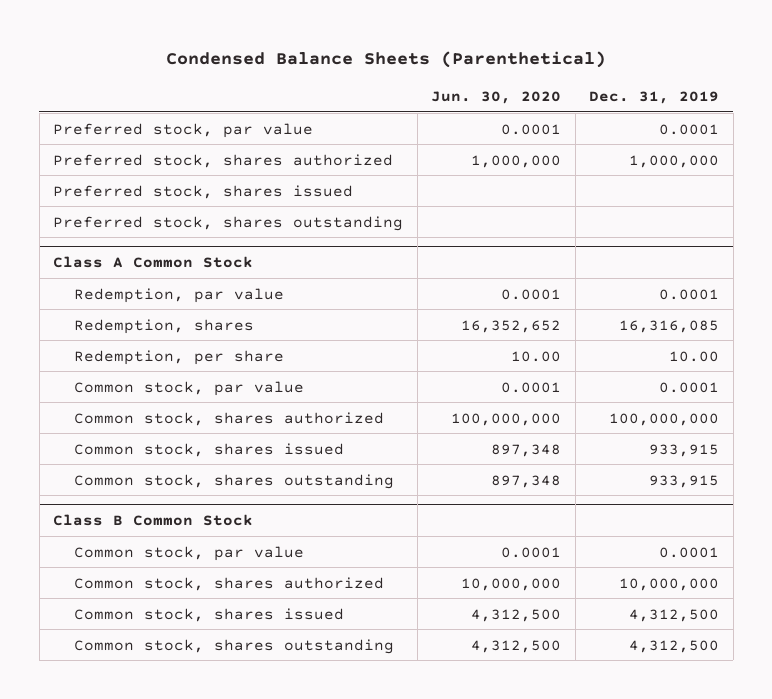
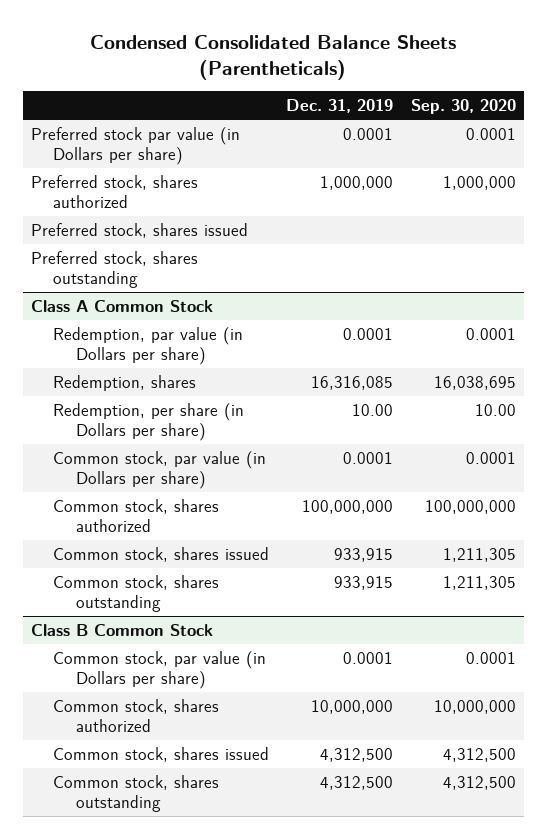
[166,51,607,69] Condensed Balance Sheets (Parenthetical) -> [90,34,457,80] Condensed Consolidated Balance Sheets (Parentheticals)
[431,91,562,105] Jun. 30, 2020 -> none
none -> [410,99,516,115] Sep. 30, 2020
[53,122,314,138] Preferred stock, par value -> [31,126,241,166] Preferred stock par value (in Dollars per share)
[74,287,285,303] Redemption, par value -> [53,326,244,366] Redemption, par value (in Dollars per share)
[74,349,285,365] Redemption, per share -> [53,402,245,442] Redemption, per share (in Dollars per share)
[74,380,305,396] Common stock, par value -> [53,450,267,490] Common stock, par value (in Dollars per share)
[74,545,305,561] Common stock, par value -> [53,650,267,690] Common stock, par value (in Dollars per share)

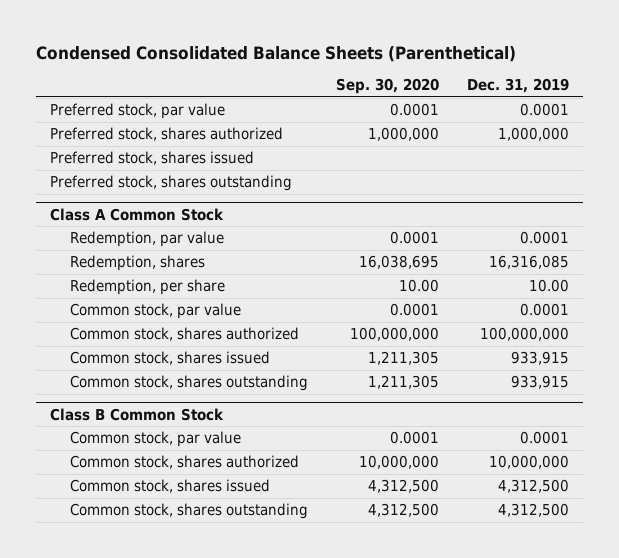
[90,34,457,80] Condensed Consolidated Balance Sheets (Parentheticals) -> [35,45,516,62] Condensed Consolidated Balance Sheets (Parenthetical)
[31,126,241,166] Preferred stock par value (in Dollars per share) -> [49,103,225,120] Preferred stock, par value
[53,326,244,366] Redemption, par value (in Dollars per share) -> [70,231,225,248] Redemption, par value
[53,402,245,442] Redemption, per share (in Dollars per share) -> [70,279,226,296] Redemption, per share
[53,450,267,490] Common stock, par value (in Dollars per share) -> [70,303,242,320] Common stock, par value
[53,650,267,690] Common stock, par value (in Dollars per share) -> [70,431,242,448] Common stock, par value

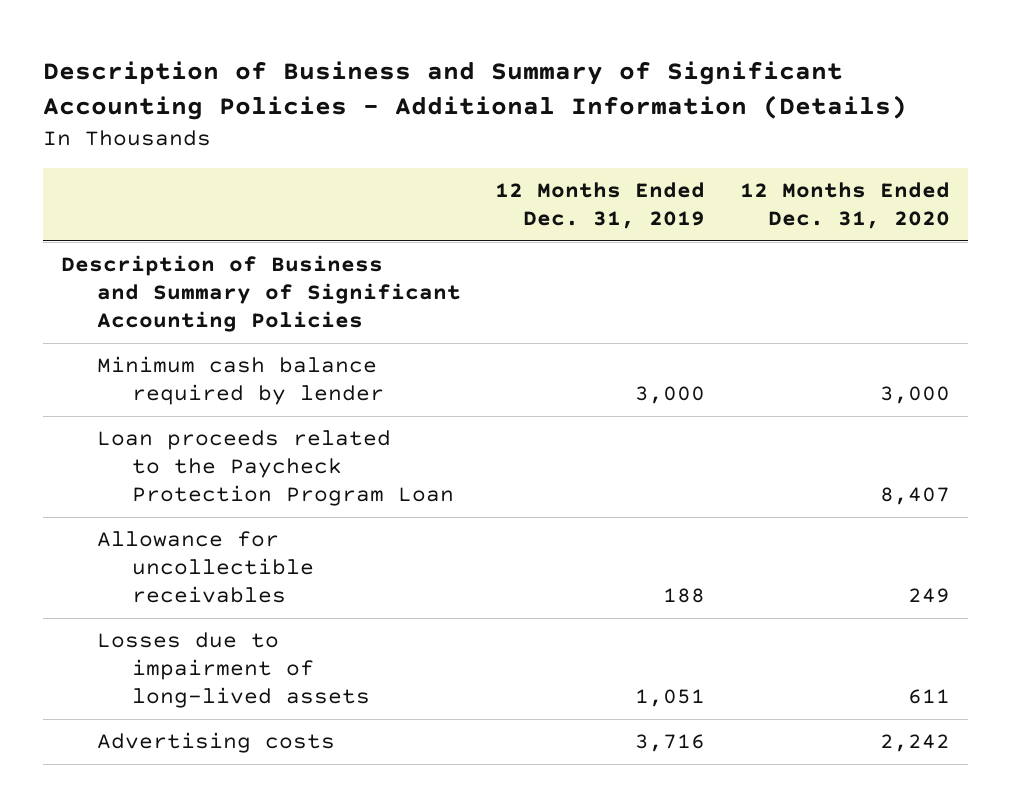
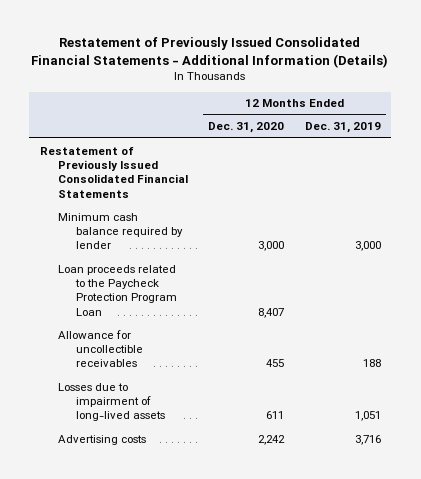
[43,60,908,121] Description of Business and Summary of Significant Accounting Policies - Additional Information (Details) -> [31,37,389,68] Restatement of Previously Issued Consolidated Financial Statements - Additional Information (Details)
[60,255,461,332] Description of Business and Summary of Significant Accounting Policies -> none
none -> [39,146,188,198] Restatement of Previously Issued Consolidated Financial Statements
[908,587,951,603] 249 -> [266,359,285,368] 455

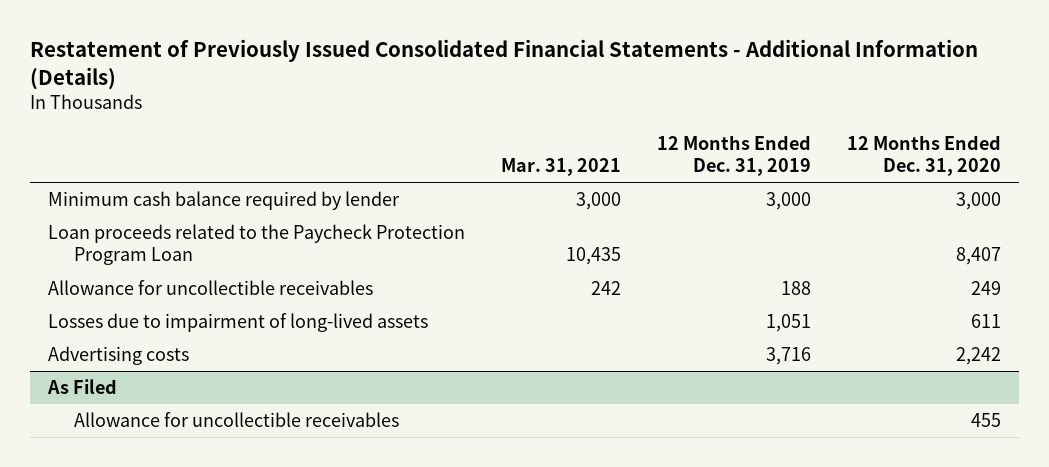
none -> [500,157,621,176] Mar. 31, 2021
[39,146,188,198] Restatement of Previously Issued Consolidated Financial Statements -> none
[266,359,285,368] 455 -> [971,281,1002,296] 249
none -> [46,379,117,395] As Filed
none -> [73,412,399,428] Allowance for uncollectible receivables

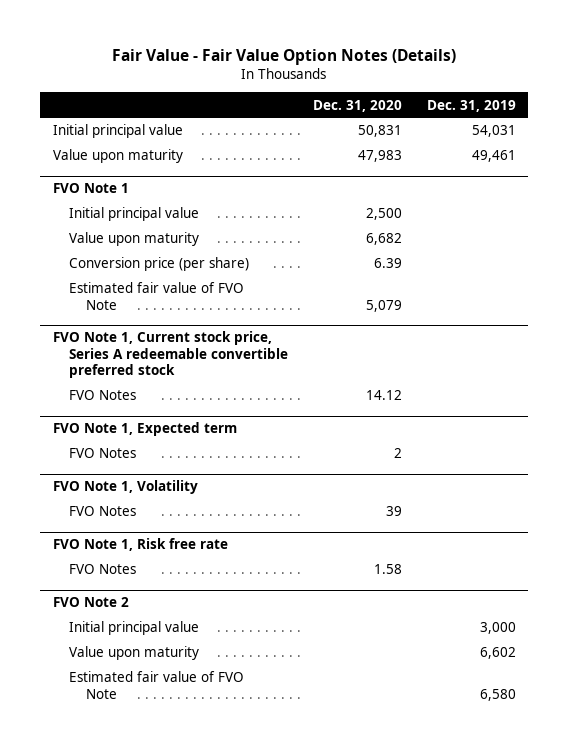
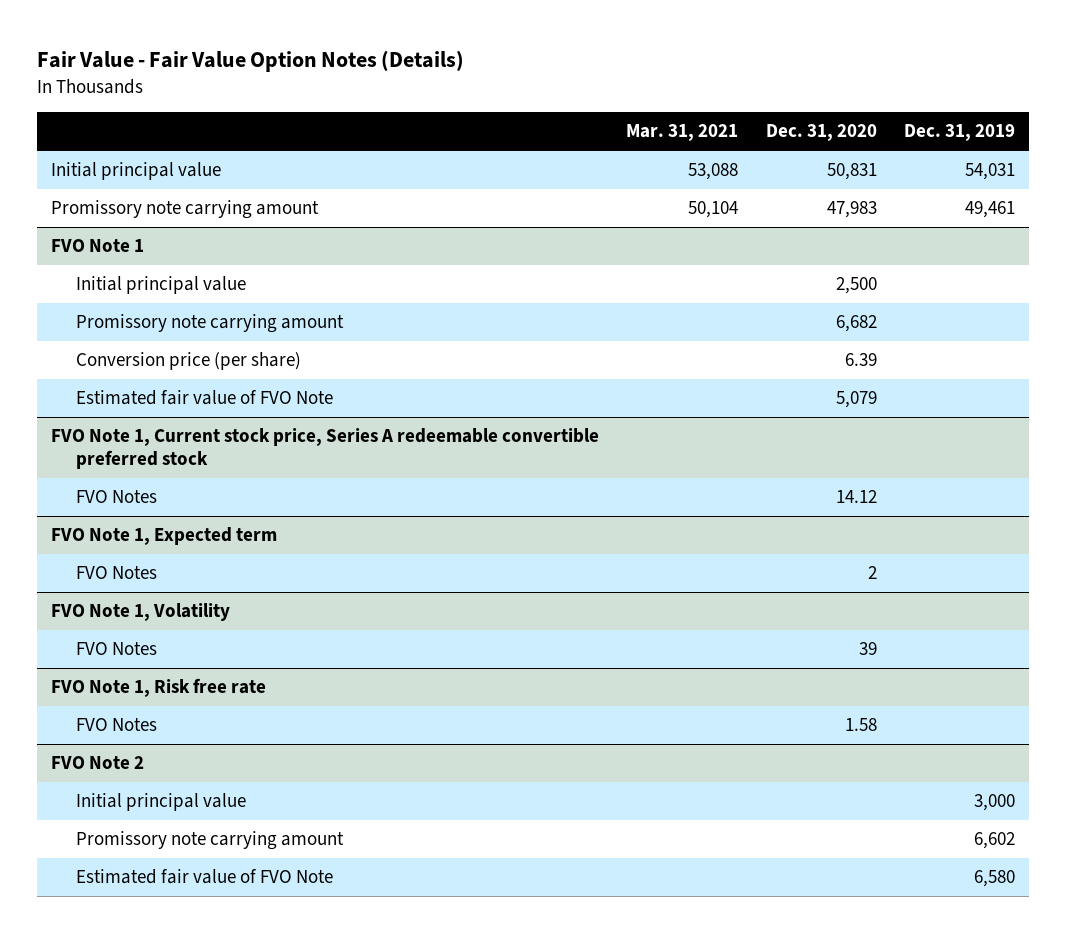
none -> [626,124,739,142] Mar. 31, 2021
[52,149,183,164] Value upon maturity -> [50,200,319,220] Promissory note carrying amount
[69,232,200,247] Value upon maturity -> [75,314,344,334] Promissory note carrying amount
[69,646,200,661] Value upon maturity -> [75,831,344,851] Promissory note carrying amount

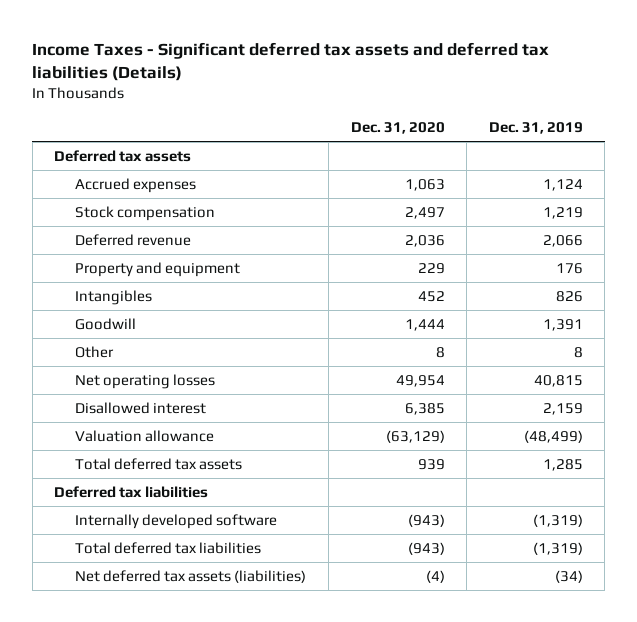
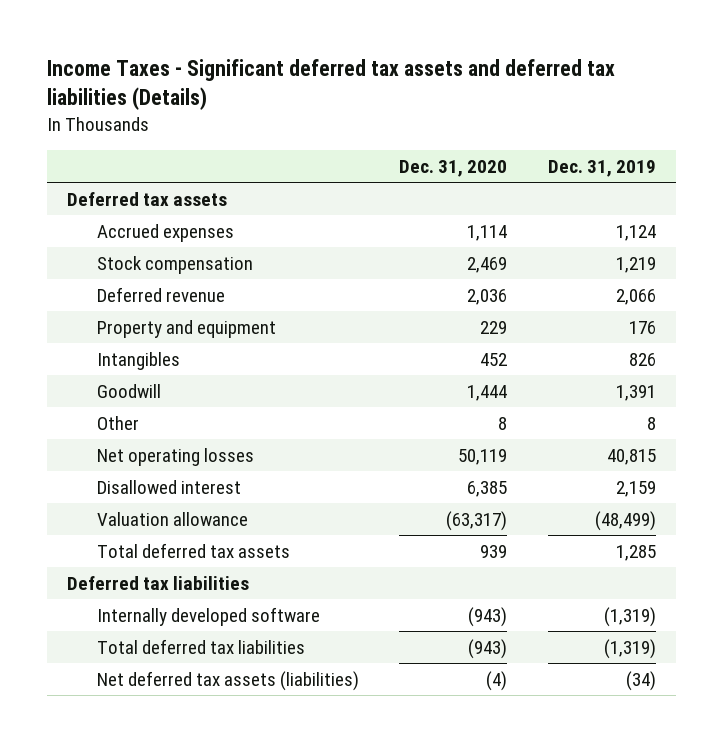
[404,178,445,191] 1,063 -> [467,224,508,241] 1,114
[404,206,445,219] 2,497 -> [467,256,508,273] 2,469
[395,374,445,387] 49,954 -> [458,448,508,465] 50,119
[385,429,445,443] (63,129) -> [446,510,508,531] (63,317)

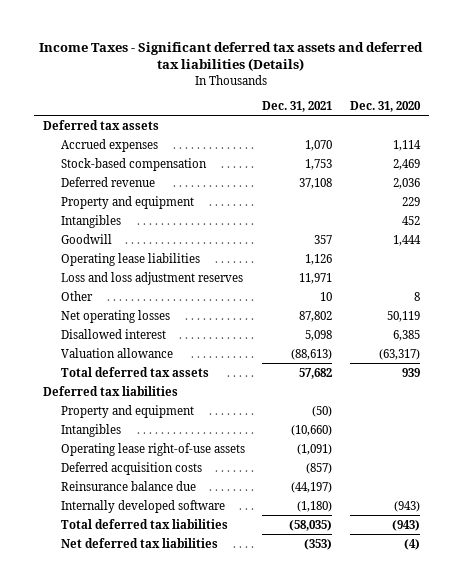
[547,159,656,177] Dec. 31, 2019 -> none
none -> [262,100,333,112] Dec. 31, 2021
[97,255,254,274] Stock compensation -> [60,157,207,171] Stock-based compensation
none -> [60,252,200,266] Operating lease liabilities
none -> [60,271,243,285] Loss and loss adjustment reserves
none -> [60,404,194,418] Property and equipment
none -> [60,423,121,437] Intangibles
none -> [60,442,245,456] Operating lease right-of-use assets
none -> [60,461,202,475] Deferred acquisition costs
none -> [60,480,196,491] Reinsurance balance due
[97,670,360,691] Net deferred tax assets (liabilities) -> [60,537,218,548] Net deferred tax liabilities

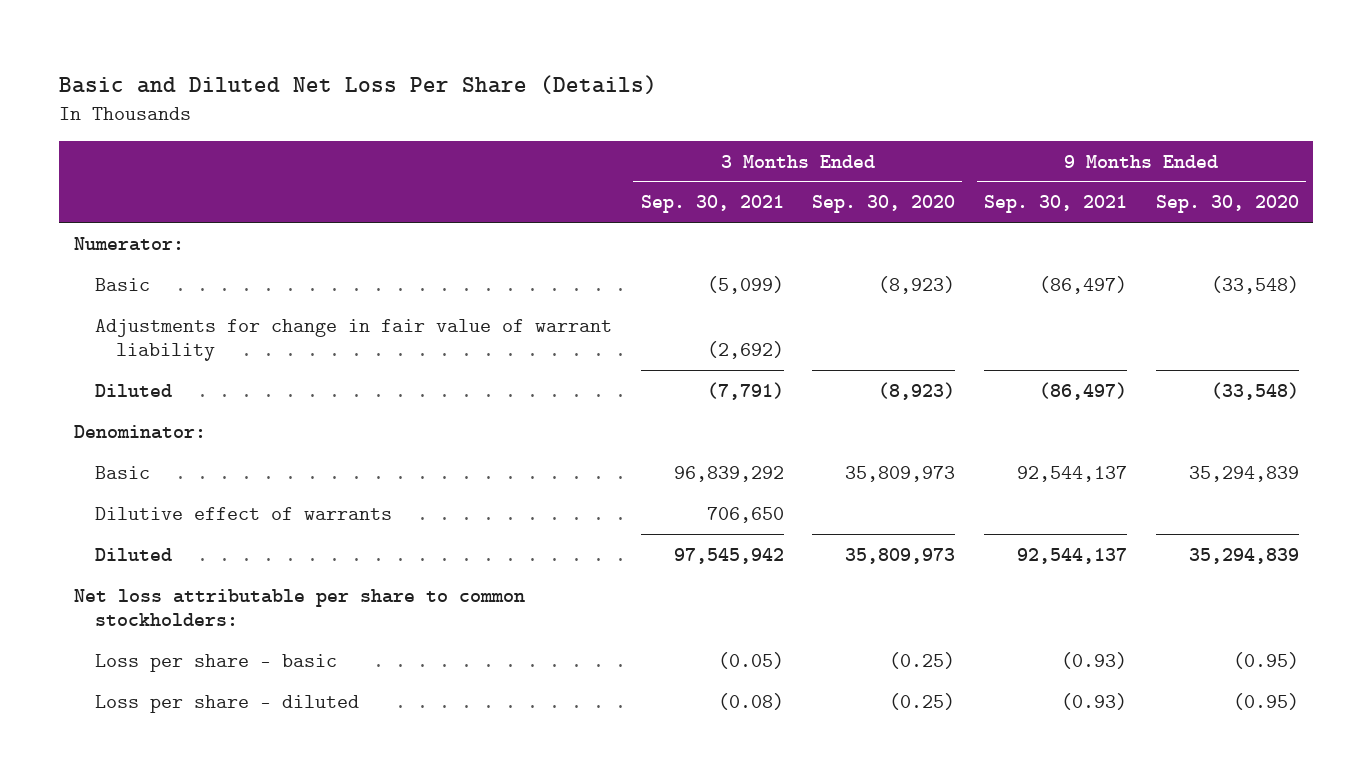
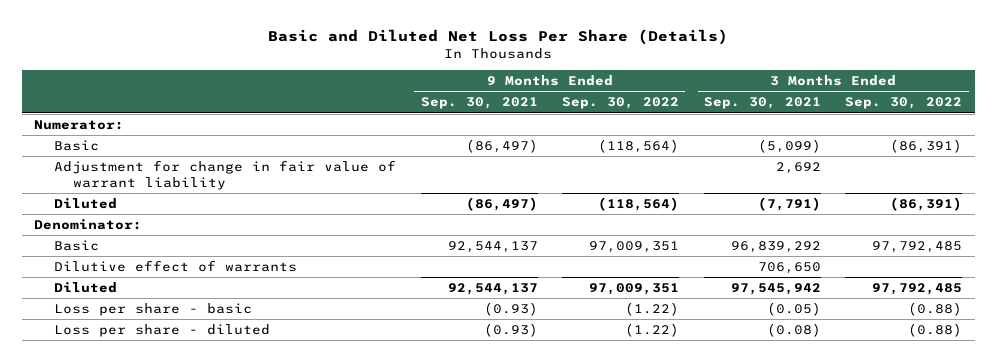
[812,195,956,214] Sep. 30, 2020 -> none
[1155,195,1299,214] Sep. 30, 2020 -> none
none -> [562,97,680,110] Sep. 30, 2022
none -> [845,97,963,110] Sep. 30, 2022
[94,318,612,361] Adjustments for change in fair value of warrant liability -> [53,159,396,190] Adjustment for change in fair value of warrant liability
[706,340,784,359] (2,692) -> [775,161,821,174] 2,692
[73,588,525,626] Net loss attributable per share to common stockholders: -> none

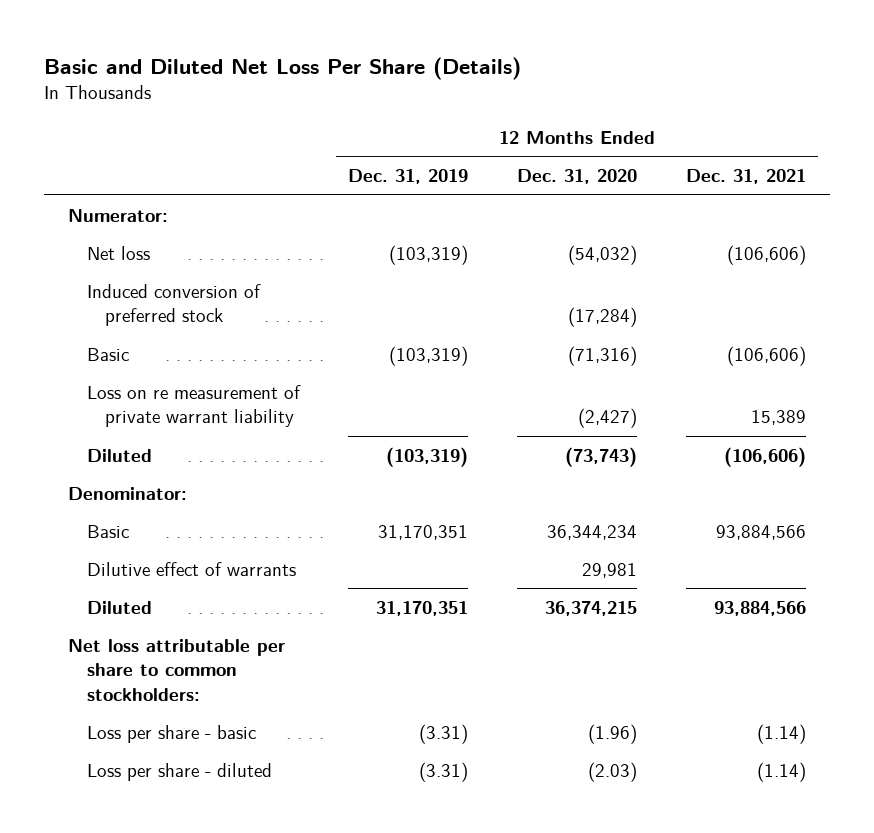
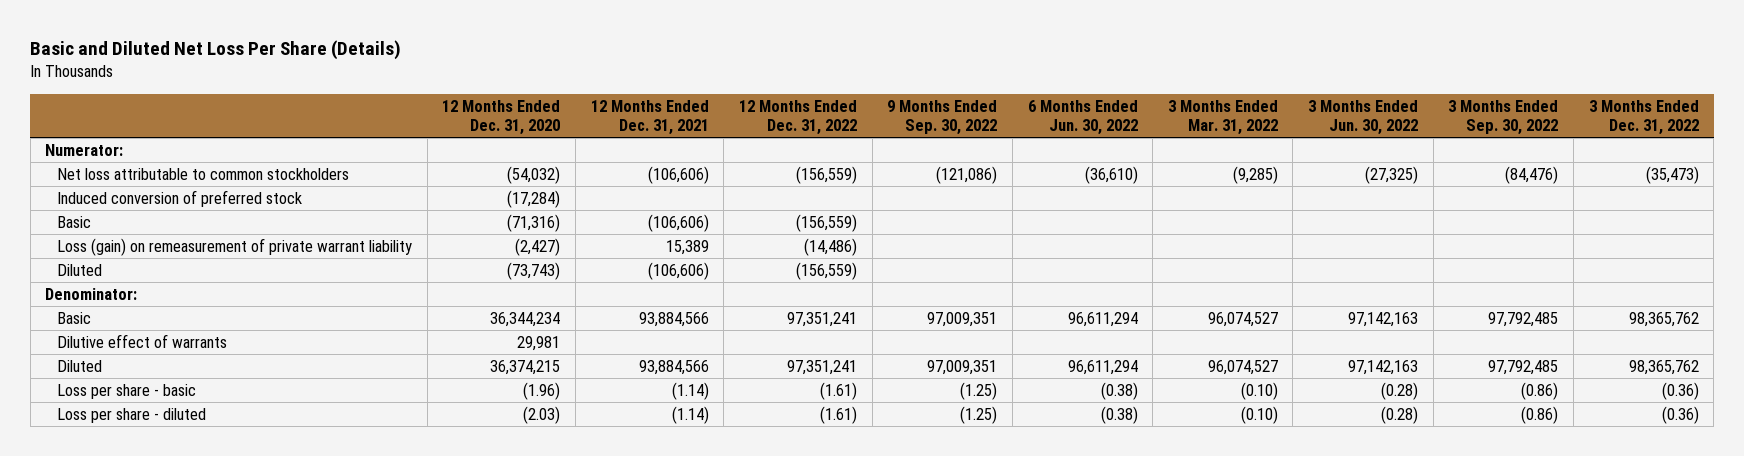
[348,169,469,185] Dec. 31, 2019 -> none
none -> [738,99,857,136] 12 Months Ended Dec. 31, 2022
none -> [887,99,998,136] 9 Months Ended Sep. 30, 2022
none -> [1027,99,1138,136] 6 Months Ended Jun. 30, 2022
none -> [1167,99,1278,136] 3 Months Ended Mar. 31, 2022
none -> [1308,99,1419,136] 3 Months Ended Jun. 30, 2022
none -> [1448,99,1559,136] 3 Months Ended Sep. 30, 2022
none -> [1588,99,1699,136] 3 Months Ended Dec. 31, 2022
[86,245,150,260] Net loss -> [57,167,350,180] Net loss attributable to common stockholders
[86,384,301,428] Loss on re measurement of private warrant liability -> [57,237,413,256] Loss (gain) on remeasurement of private warrant liability
[68,638,286,702] Net loss attributable per share to common stockholders: -> none

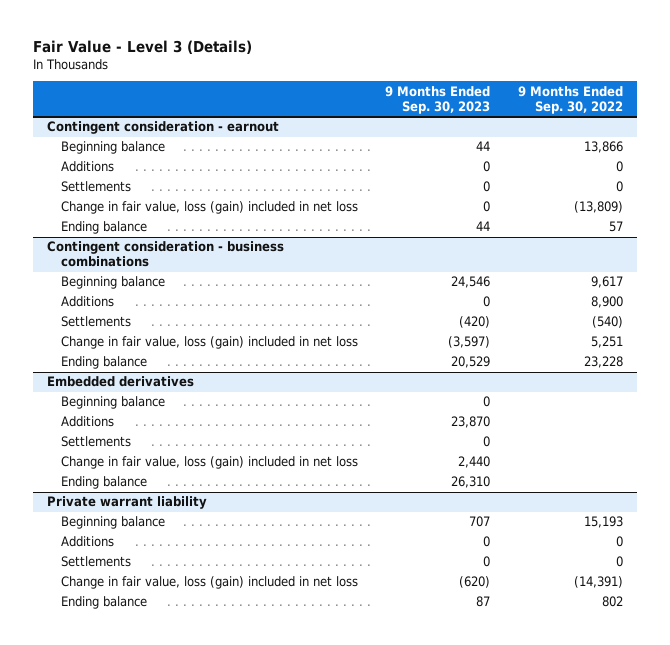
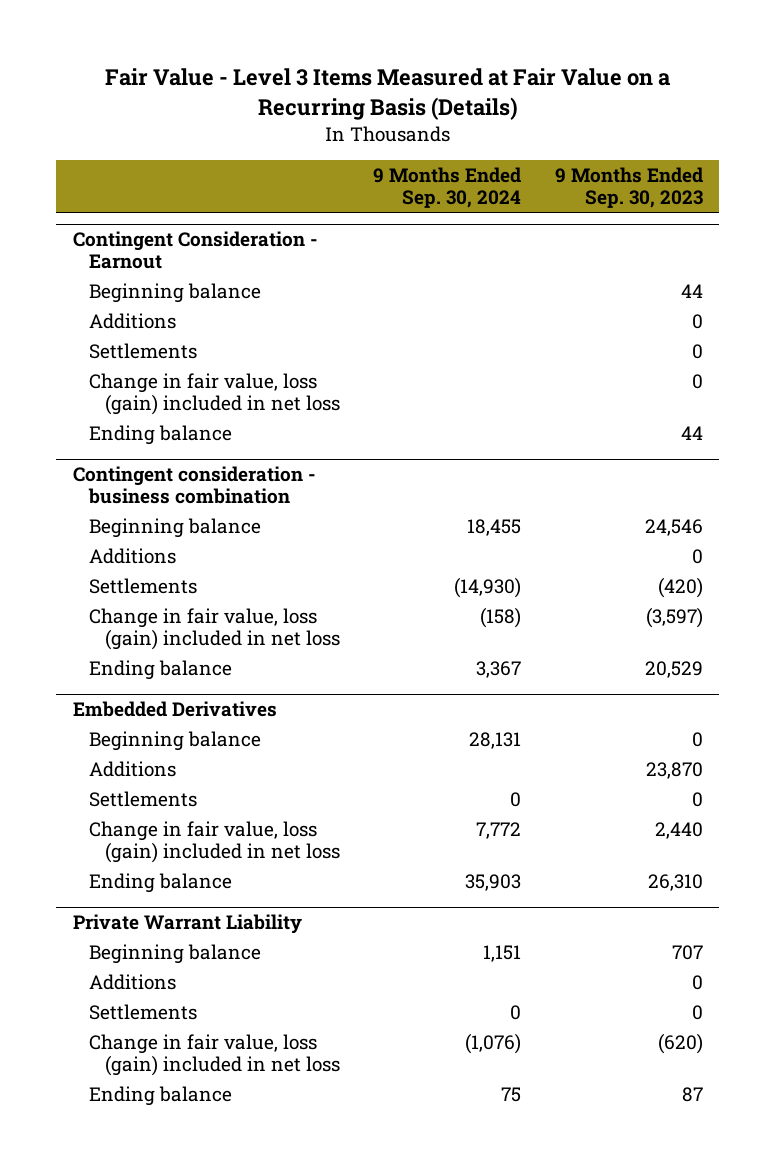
[32,40,252,55] Fair Value - Level 3 (Details) -> [104,68,670,121] Fair Value - Level 3 Items Measured at Fair Value on a Recurring Basis (Details)
[517,85,623,114] 9 Months Ended Sep. 30, 2022 -> none
none -> [373,167,522,209] 9 Months Ended Sep. 30, 2024
[46,121,279,135] Contingent consideration - earnout -> [72,231,318,270] Contingent Consideration - Earnout
[46,241,284,268] Contingent consideration - business combinations -> [72,466,316,505] Contingent consideration - business combination
[46,376,194,388] Embedded derivatives -> [72,701,277,718] Embedded Derivatives
[46,496,207,510] Private warrant liability -> [72,914,302,935] Private Warrant Liability

